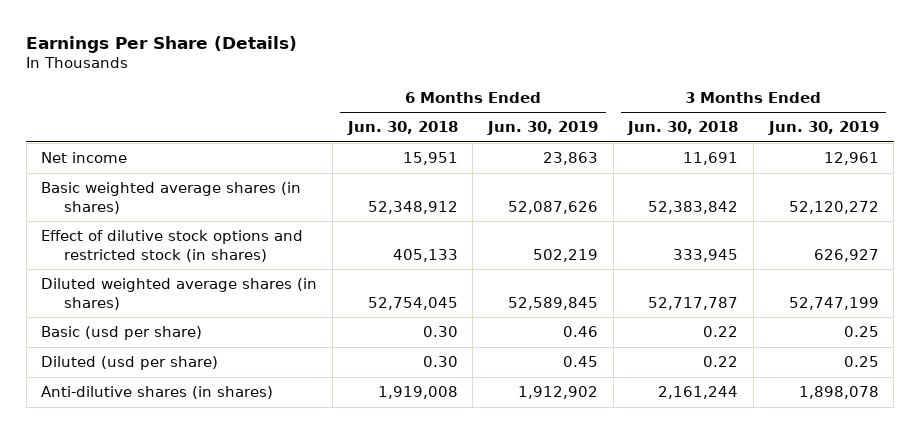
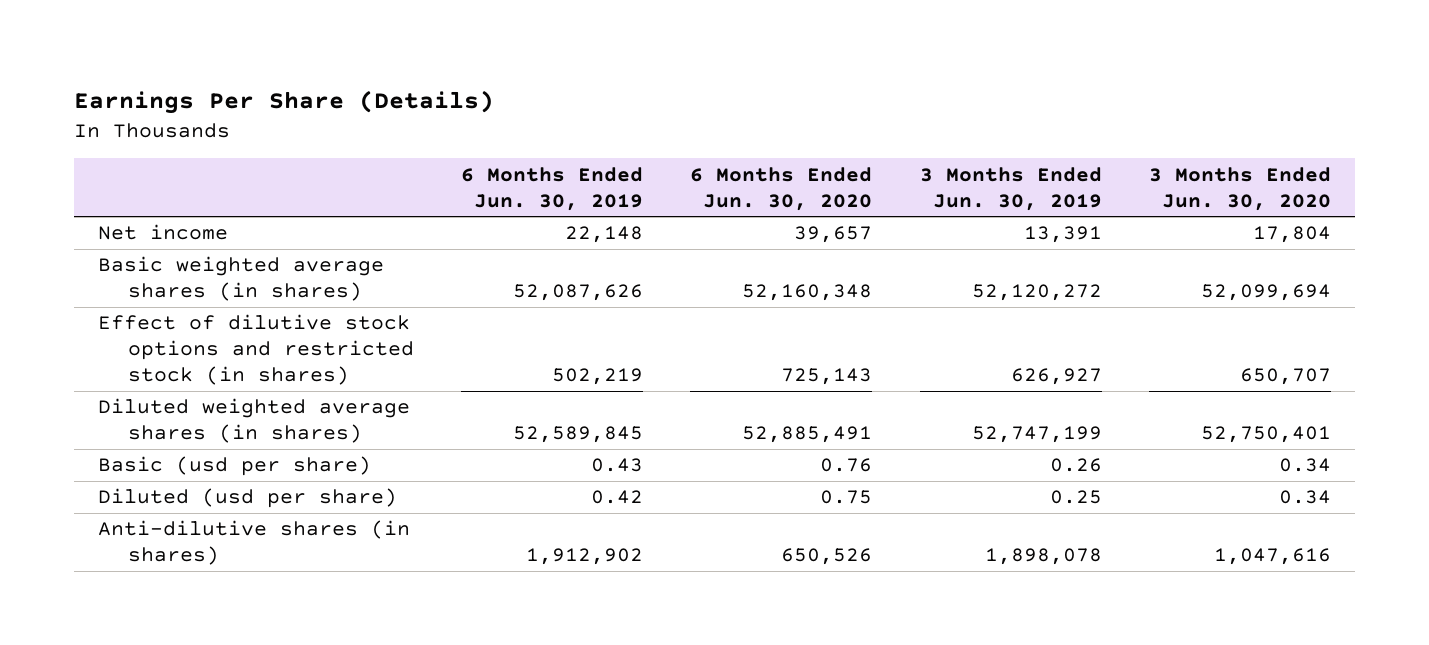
[346,121,458,136] Jun. 30, 2018 -> none
[627,121,739,136] Jun. 30, 2018 -> none
none -> [690,166,873,211] 6 Months Ended Jun. 30, 2020
none -> [1149,166,1332,211] 3 Months Ended Jun. 30, 2020
[542,152,598,166] 23,863 -> [565,226,644,244] 22,148
[823,152,879,166] 12,961 -> [1023,226,1102,244] 13,391
[562,326,598,338] 0.46 -> [591,458,644,473] 0.43
[843,326,879,338] 0.25 -> [1049,458,1102,473] 0.26
[562,356,598,368] 0.45 -> [591,490,644,505] 0.42

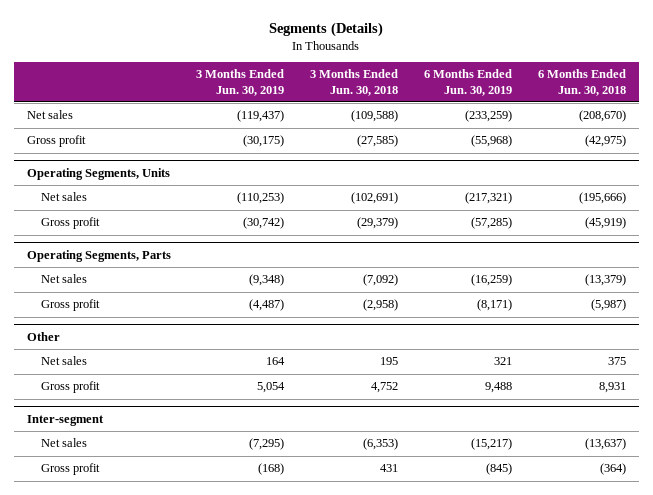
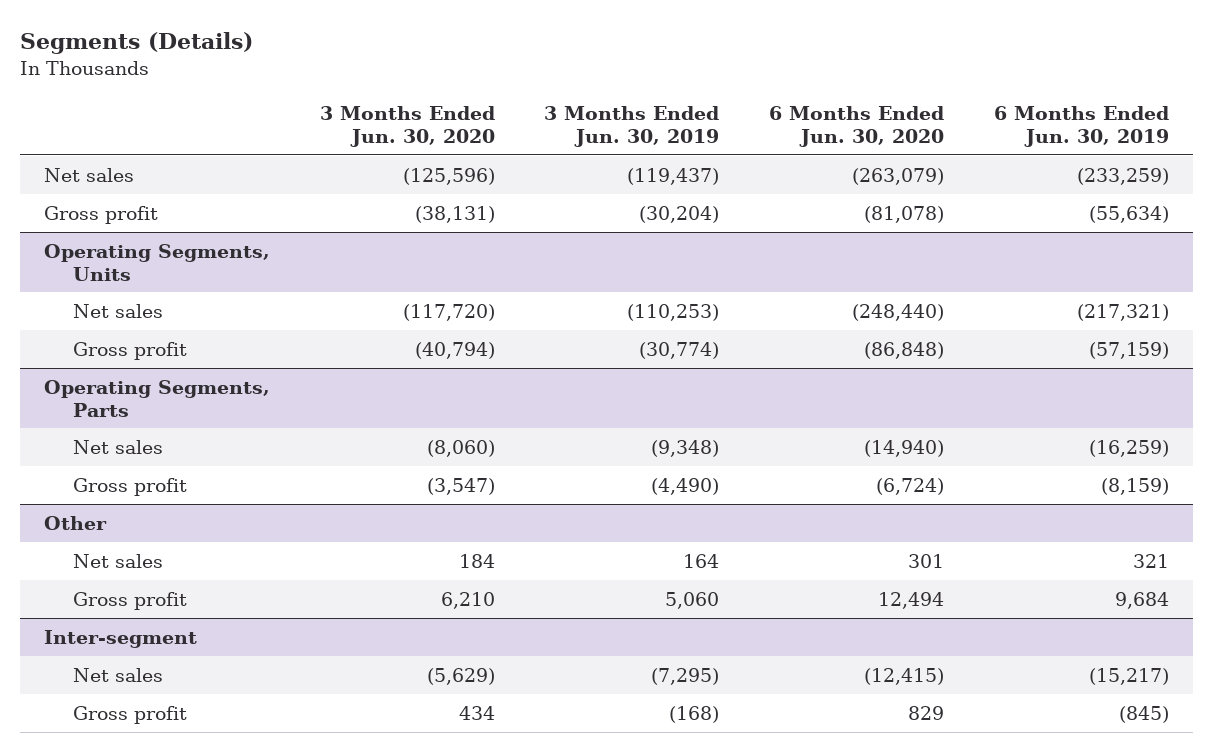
[310,69,399,96] 3 Months Ended Jun. 30, 2018 -> none
[538,69,627,96] 6 Months Ended Jun. 30, 2018 -> none
none -> [319,105,495,147] 3 Months Ended Jun. 30, 2020
none -> [769,105,945,147] 6 Months Ended Jun. 30, 2020
[243,135,285,148] (30,175) -> [639,205,720,223] (30,204)
[471,135,513,148] (55,968) -> [1088,205,1169,223] (55,634)
[243,217,285,230] (30,742) -> [639,341,720,359] (30,774)
[471,217,513,230] (57,285) -> [1088,341,1169,359] (57,159)
[249,299,285,312] (4,487) -> [651,477,720,495] (4,490)
[477,299,513,312] (8,171) -> [1100,477,1169,495] (8,159)
[257,382,286,394] 5,054 -> [665,591,720,609] 5,060
[485,382,513,394] 9,488 -> [1114,591,1169,609] 9,684

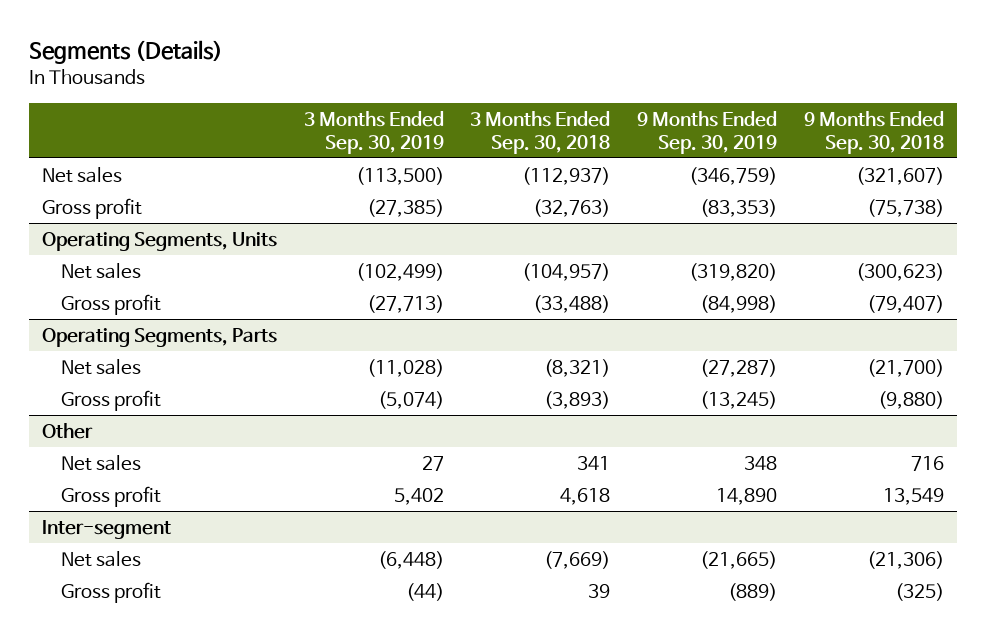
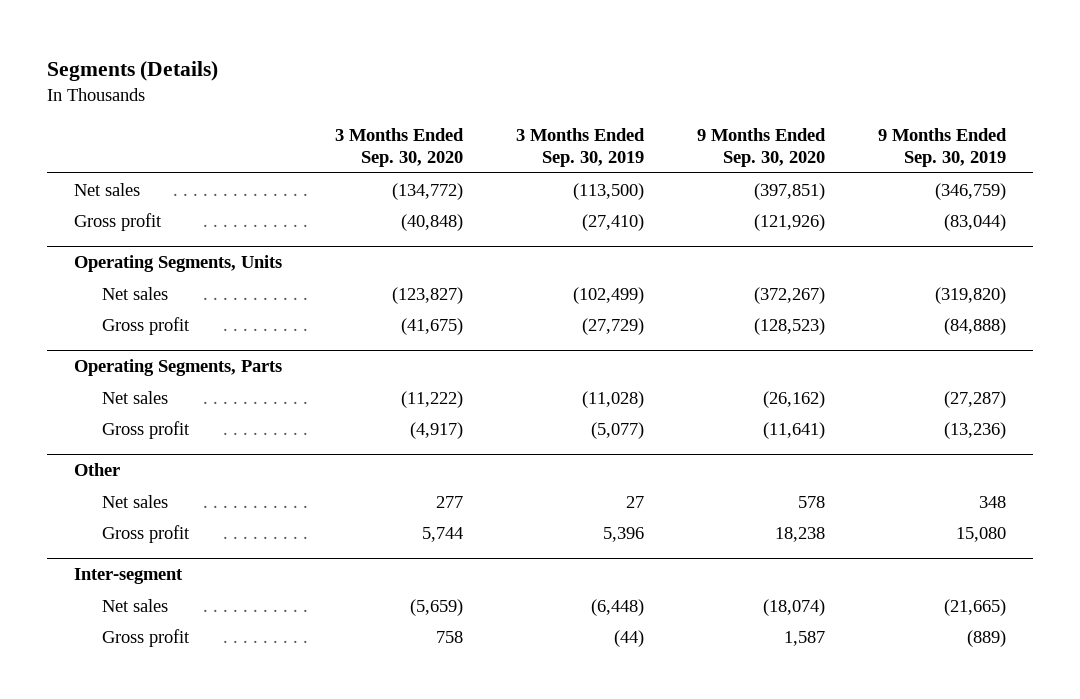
[470,110,611,154] 3 Months Ended Sep. 30, 2018 -> none
[803,110,944,154] 9 Months Ended Sep. 30, 2018 -> none
none -> [334,128,464,168] 3 Months Ended Sep. 30, 2020
none -> [697,128,827,168] 9 Months Ended Sep. 30, 2020
[366,198,444,217] (27,385) -> [582,213,645,231] (27,410)
[700,198,778,217] (83,353) -> [944,213,1007,231] (83,044)
[366,294,444,313] (27,713) -> [582,317,645,335] (27,729)
[700,294,778,313] (84,998) -> [944,317,1007,335] (84,888)
[377,390,444,409] (5,074) -> [591,421,645,439] (5,077)
[700,390,778,409] (13,245) -> [944,421,1007,439] (13,236)
[393,487,444,505] 5,402 -> [603,526,645,542] 5,396
[716,487,778,505] 14,890 -> [956,526,1007,542] 15,080

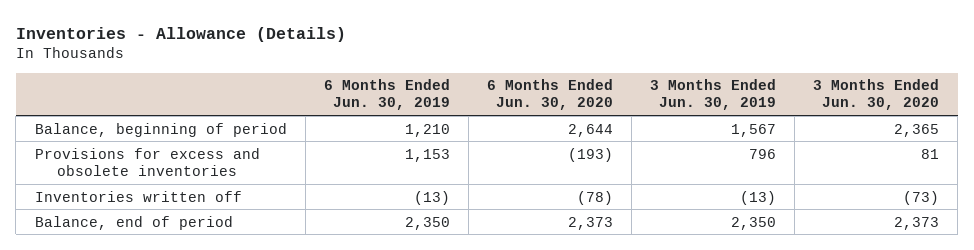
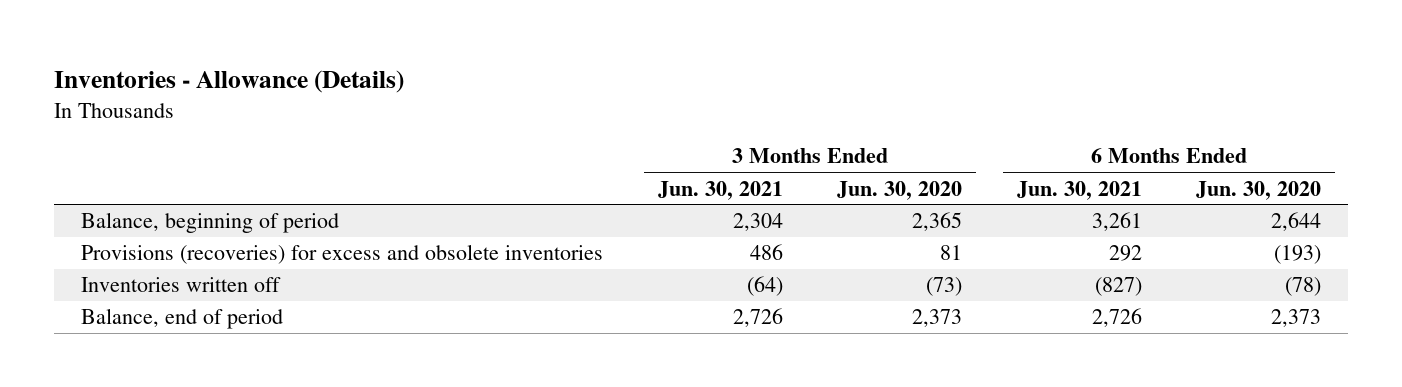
[323,79,450,111] 6 Months Ended Jun. 30, 2019 -> none
[650,79,777,111] 3 Months Ended Jun. 30, 2019 -> none
none -> [657,180,783,200] Jun. 30, 2021
none -> [1016,180,1142,200] Jun. 30, 2021
[34,147,260,176] Provisions for excess and obsolete inventories -> [81,244,604,265] Provisions (recoveries) for excess and obsolete inventories

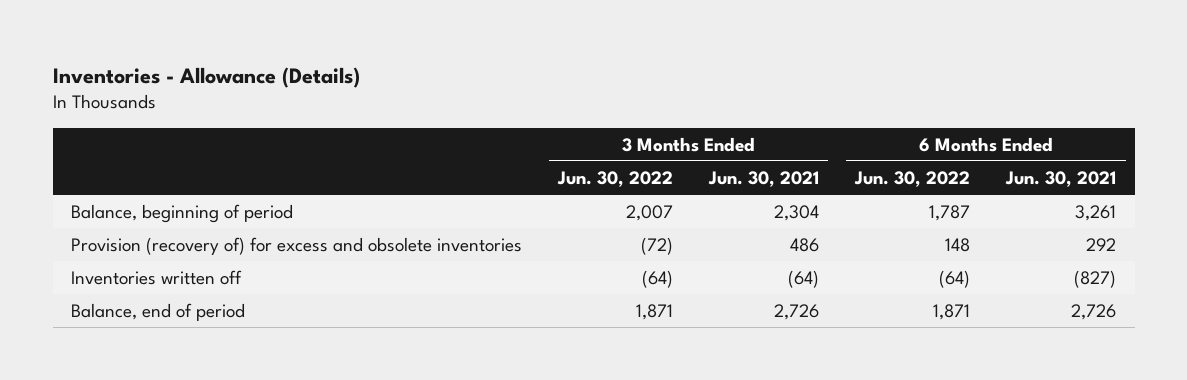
[837,180,963,200] Jun. 30, 2020 -> none
[1195,180,1321,200] Jun. 30, 2020 -> none
none -> [556,170,673,187] Jun. 30, 2022
none -> [854,170,971,187] Jun. 30, 2022
[81,244,604,265] Provisions (recoveries) for excess and obsolete inventories -> [70,236,522,255] Provision (recovery of) for excess and obsolete inventories

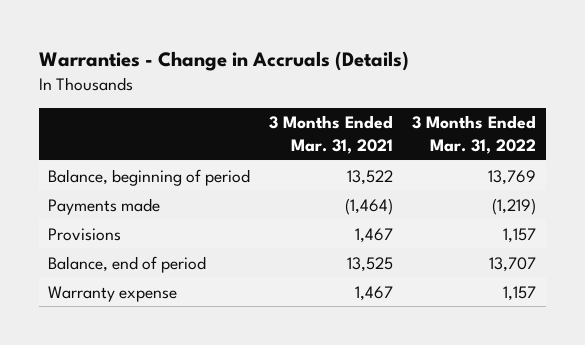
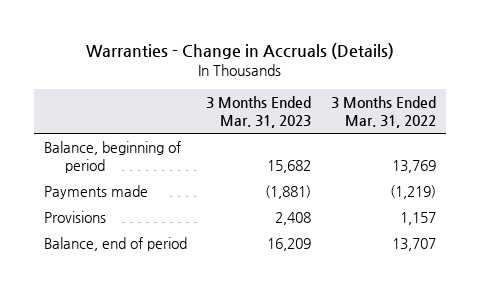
[269,115,394,154] 3 Months Ended Mar. 31, 2021 -> none
none -> [206,96,312,129] 3 Months Ended Mar. 31, 2023
[48,285,178,302] Warranty expense -> none

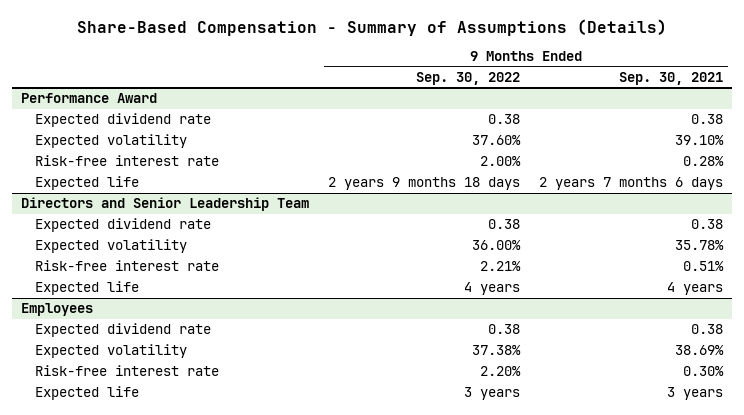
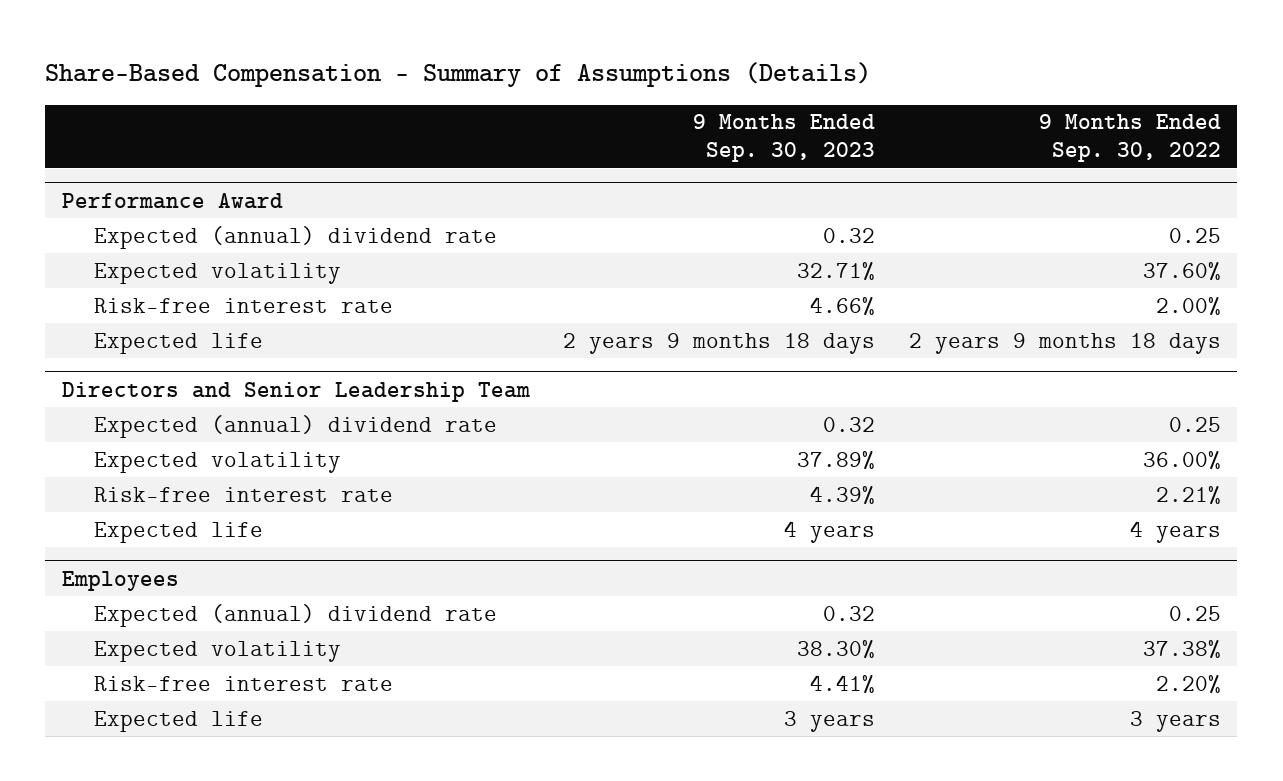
[619,71,724,85] Sep. 30, 2021 -> none
none -> [693,114,876,163] 9 Months Ended Sep. 30, 2023
[35,113,212,128] Expected dividend rate -> [94,225,498,249] Expected (annual) dividend rate
[488,114,521,125] 0.38 -> [1168,227,1221,243] 0.25
[35,218,212,233] Expected dividend rate -> [94,414,498,438] Expected (annual) dividend rate
[488,219,521,230] 0.38 -> [1168,416,1221,432] 0.25
[35,323,212,338] Expected dividend rate -> [94,603,498,627] Expected (annual) dividend rate
[488,324,521,335] 0.38 -> [1168,605,1221,621] 0.25

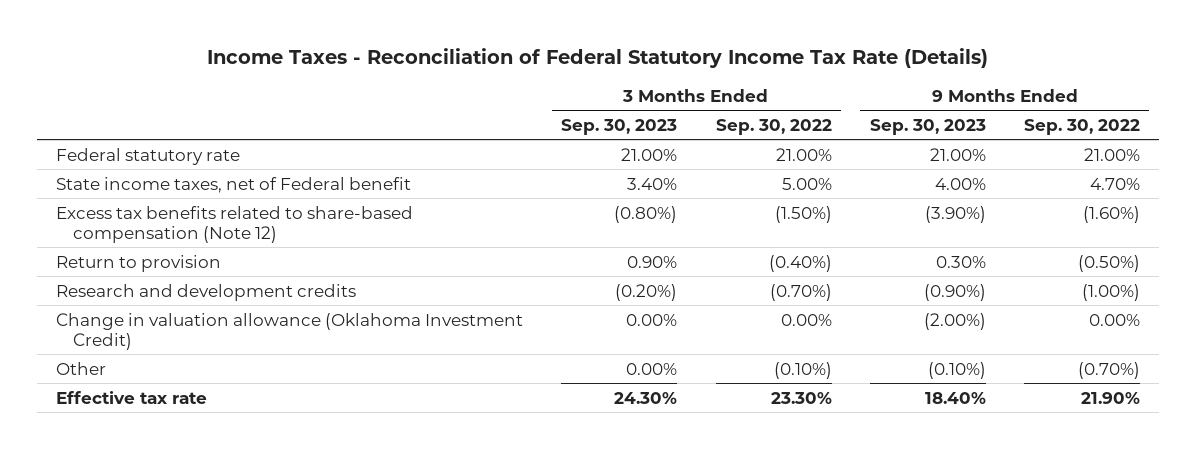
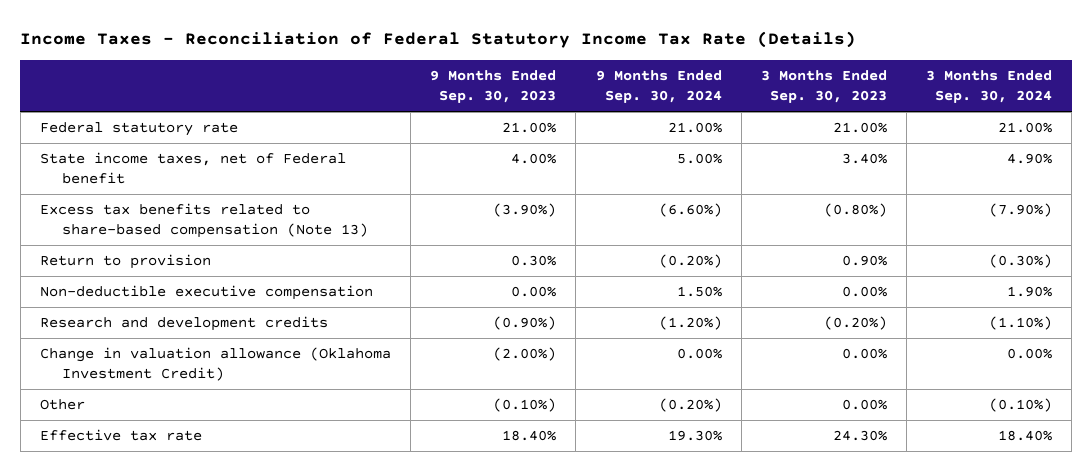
[715,118,832,135] Sep. 30, 2022 -> none
[1023,118,1140,135] Sep. 30, 2022 -> none
none -> [595,70,722,104] 9 Months Ended Sep. 30, 2024
none -> [926,70,1053,104] 3 Months Ended Sep. 30, 2024
[56,205,414,243] Excess tax benefits related to share-based compensation (Note 12) -> [39,203,369,239] Excess tax benefits related to share-based compensation (Note 13)
none -> [39,285,373,301] Non-deductible executive compensation

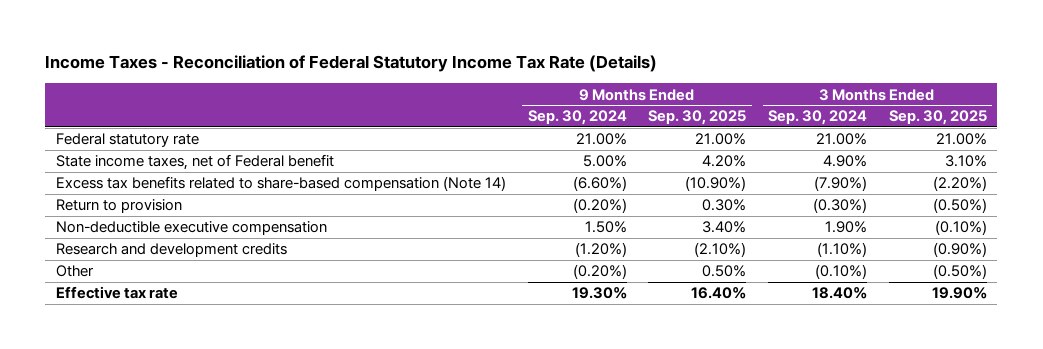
[430,70,557,104] 9 Months Ended Sep. 30, 2023 -> none
[760,70,887,104] 3 Months Ended Sep. 30, 2023 -> none
none -> [648,110,747,126] Sep. 30, 2025
none -> [888,110,987,126] Sep. 30, 2025
[39,203,369,239] Excess tax benefits related to share-based compensation (Note 13) -> [55,176,506,192] Excess tax benefits related to share-based compensation (Note 14)
[39,347,391,382] Change in valuation allowance (Oklahoma Investment Credit) -> none

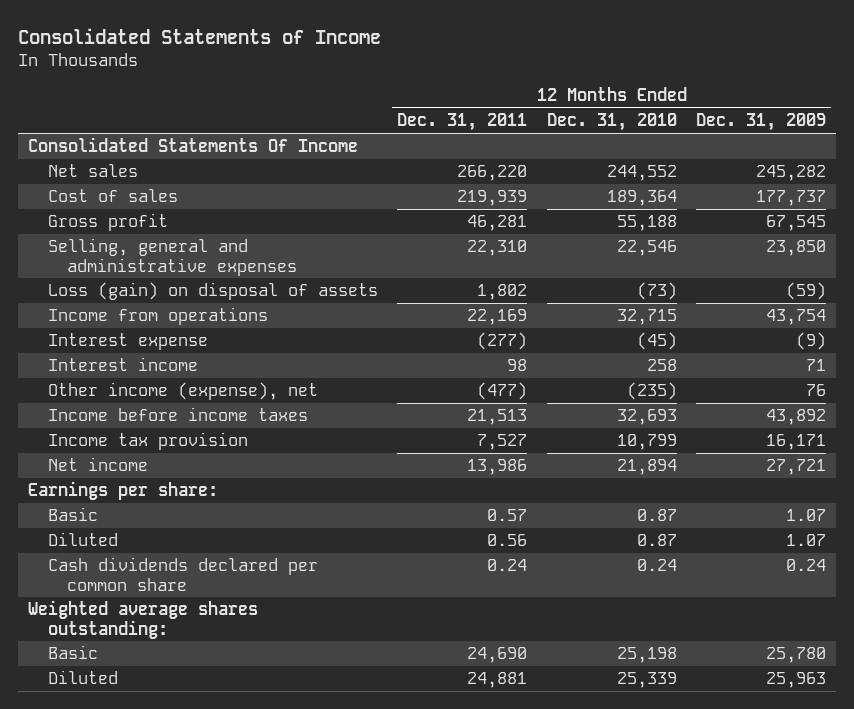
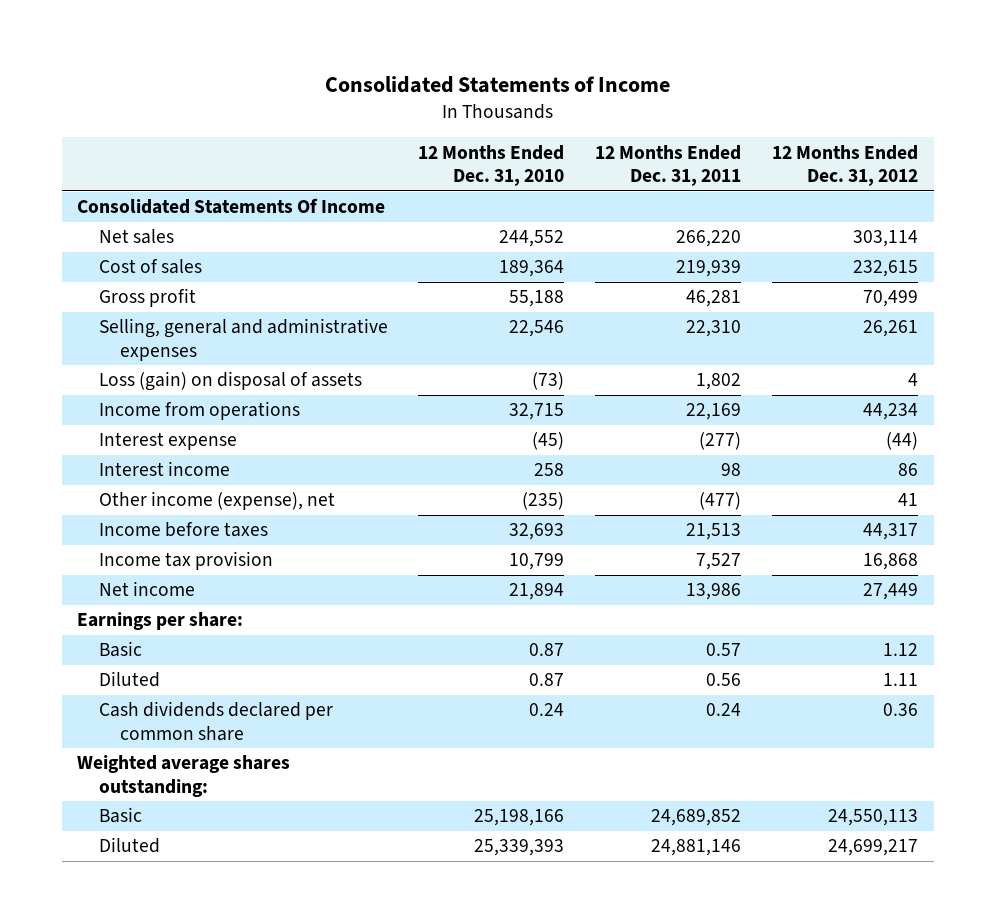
[696,113,827,132] Dec. 31, 2009 -> none
none -> [772,144,919,187] 12 Months Ended Dec. 31, 2012
[47,407,308,422] Income before income taxes -> [98,522,268,538] Income before taxes
[467,647,528,664] 24,690 -> [651,809,742,827] 24,689,852
[616,647,677,664] 25,198 -> [474,809,565,827] 25,198,166
[467,672,528,689] 24,881 -> [651,839,742,857] 24,881,146
[616,672,677,689] 25,339 -> [474,839,565,857] 25,339,393

